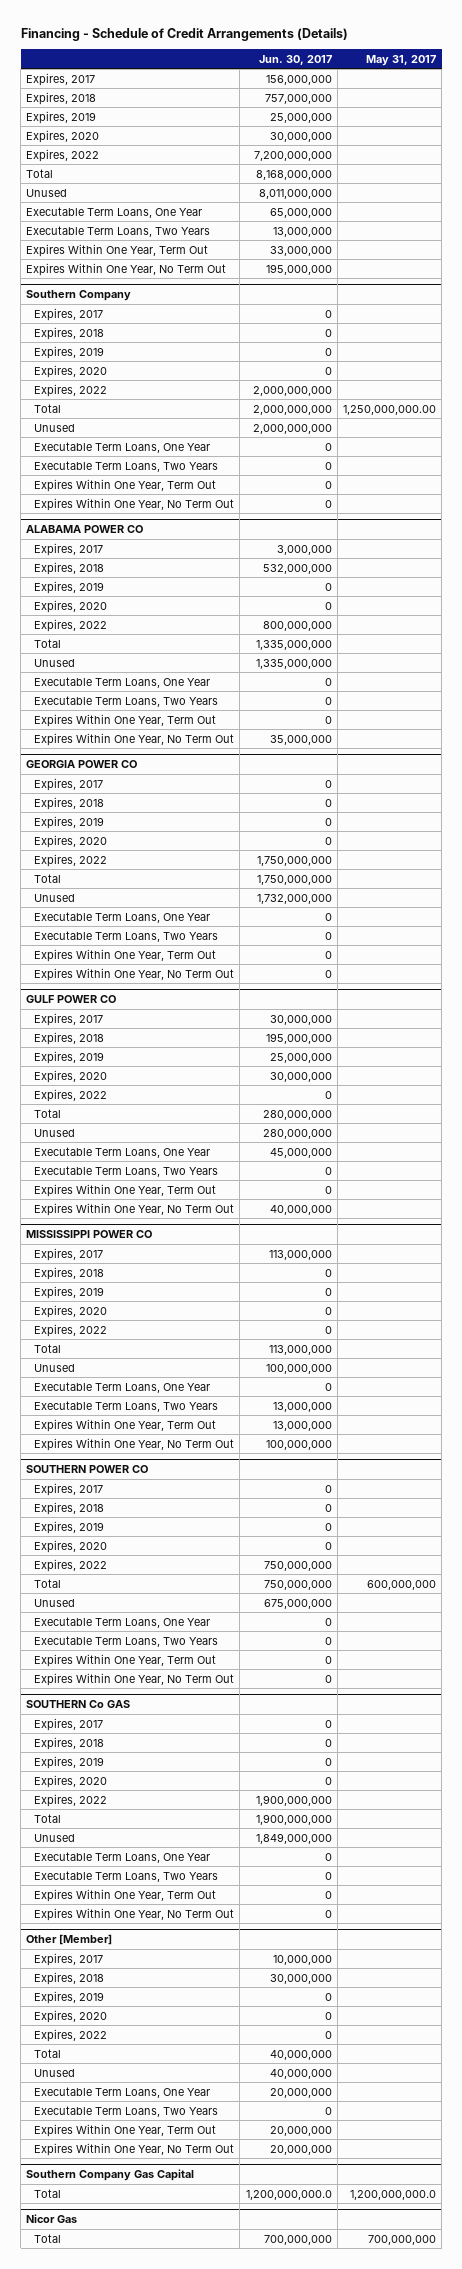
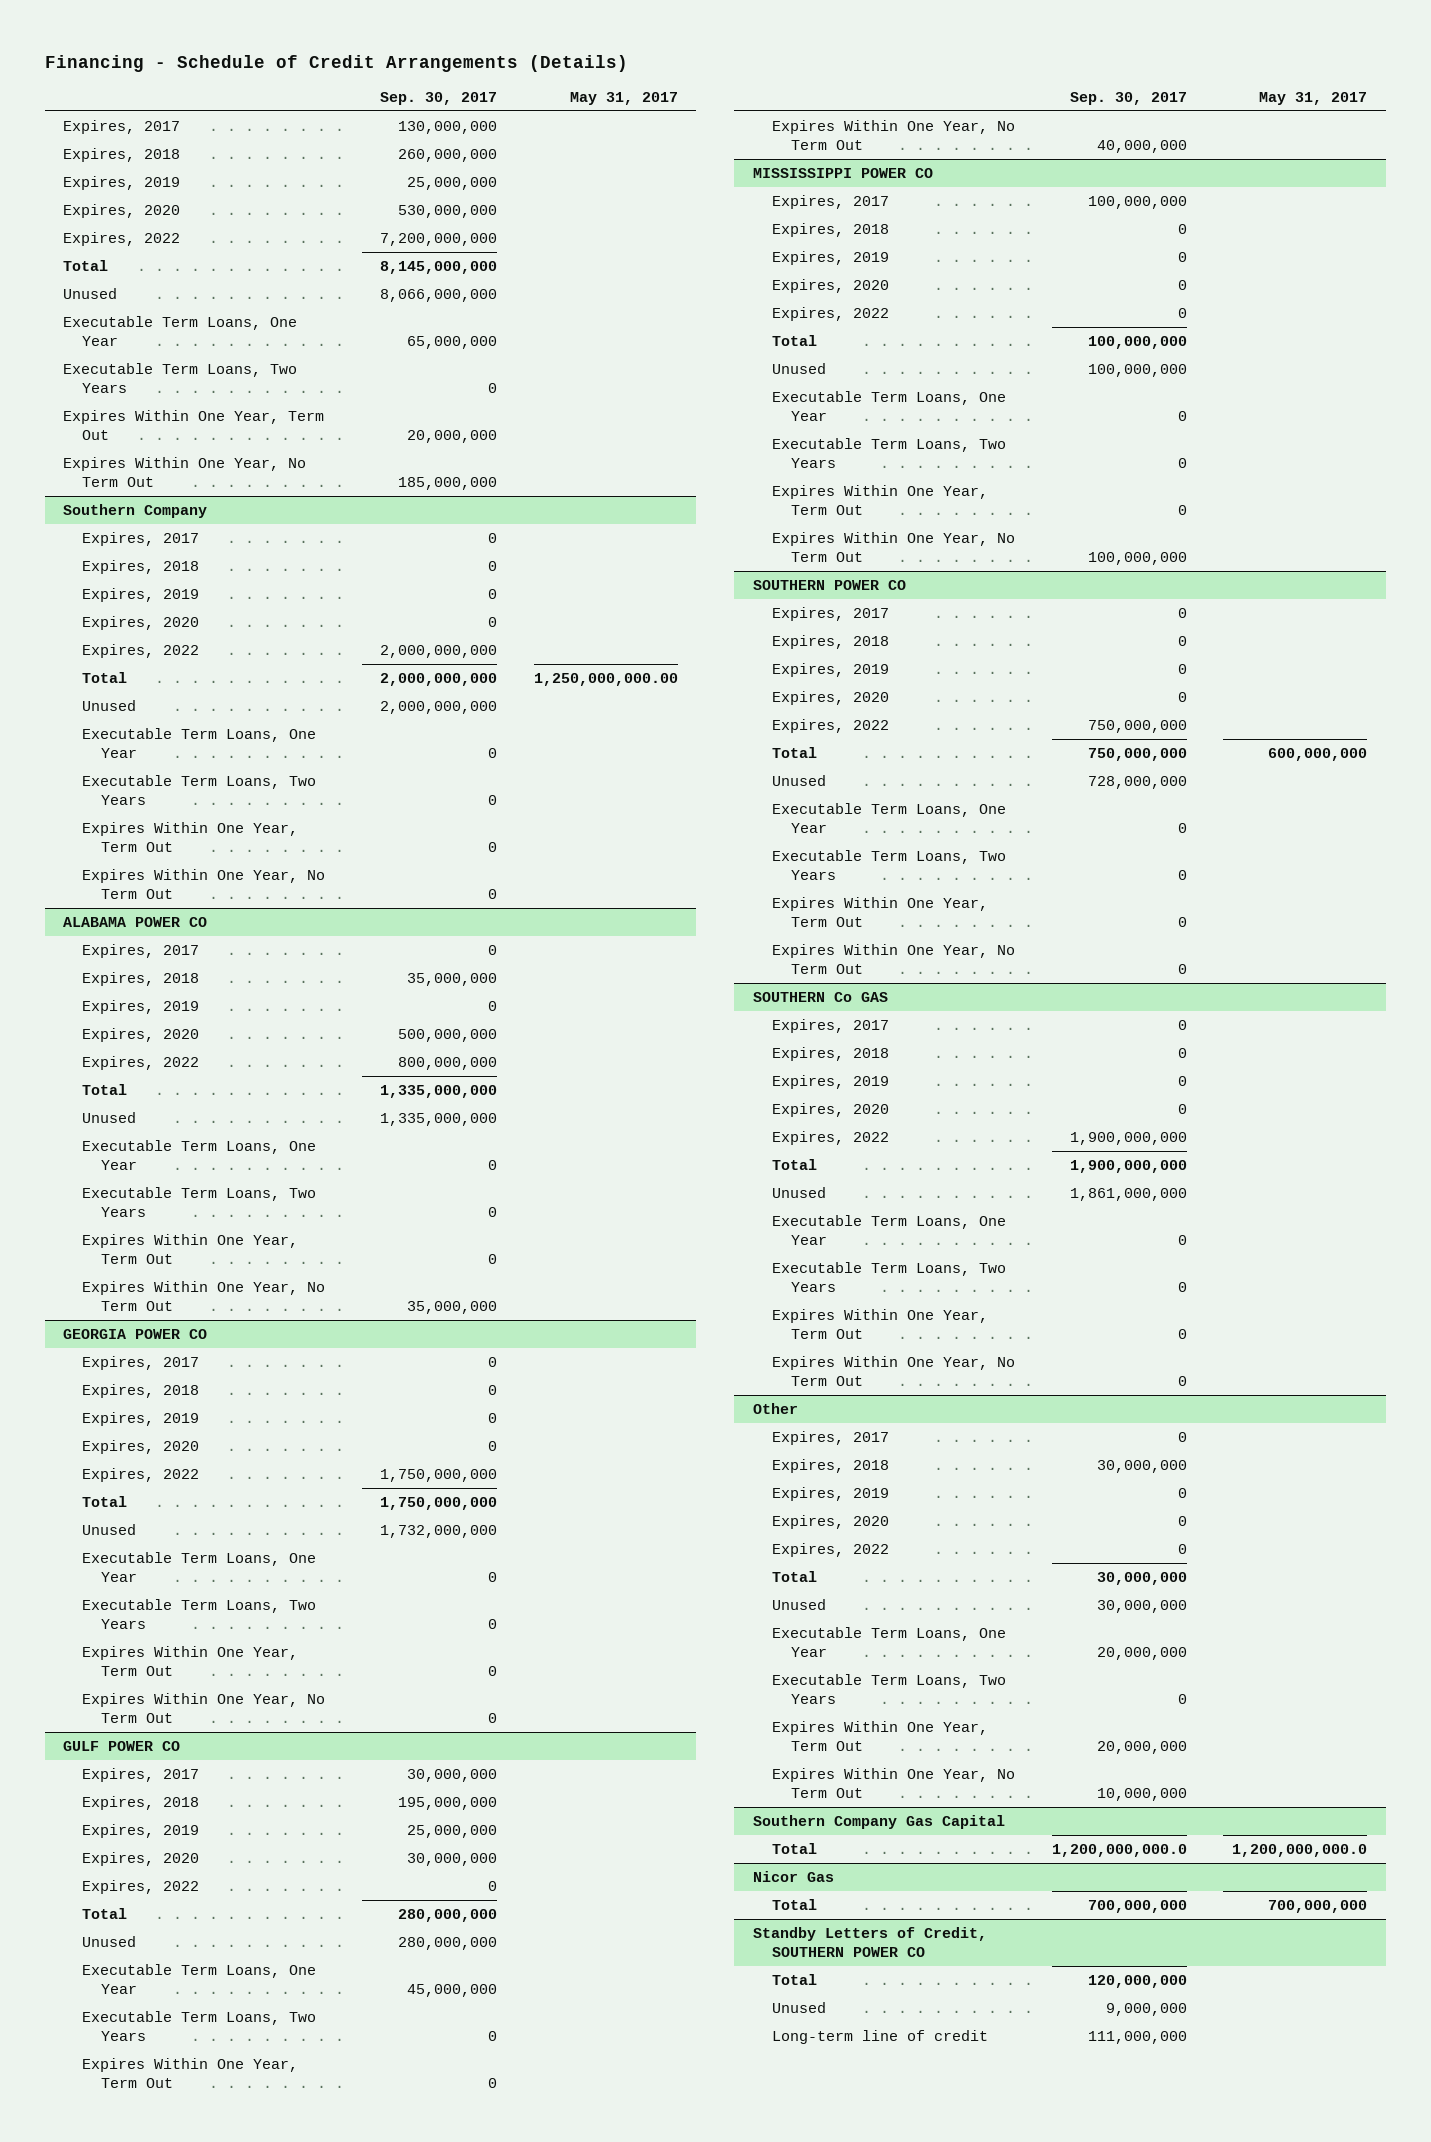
[258,54,332,65] Jun. 30, 2017 -> none
none -> [380,92,498,106] Sep. 30, 2017
[26,1934,113,1946] Other [Member] -> [752,1402,798,1414] Other
none -> [752,1926,987,1958] Standby Letters of Credit, SOUTHERN POWER CO
none -> [771,1973,817,1985] Total
none -> [771,2001,826,2013] Unused
none -> [771,2029,988,2044] Long-term line of credit

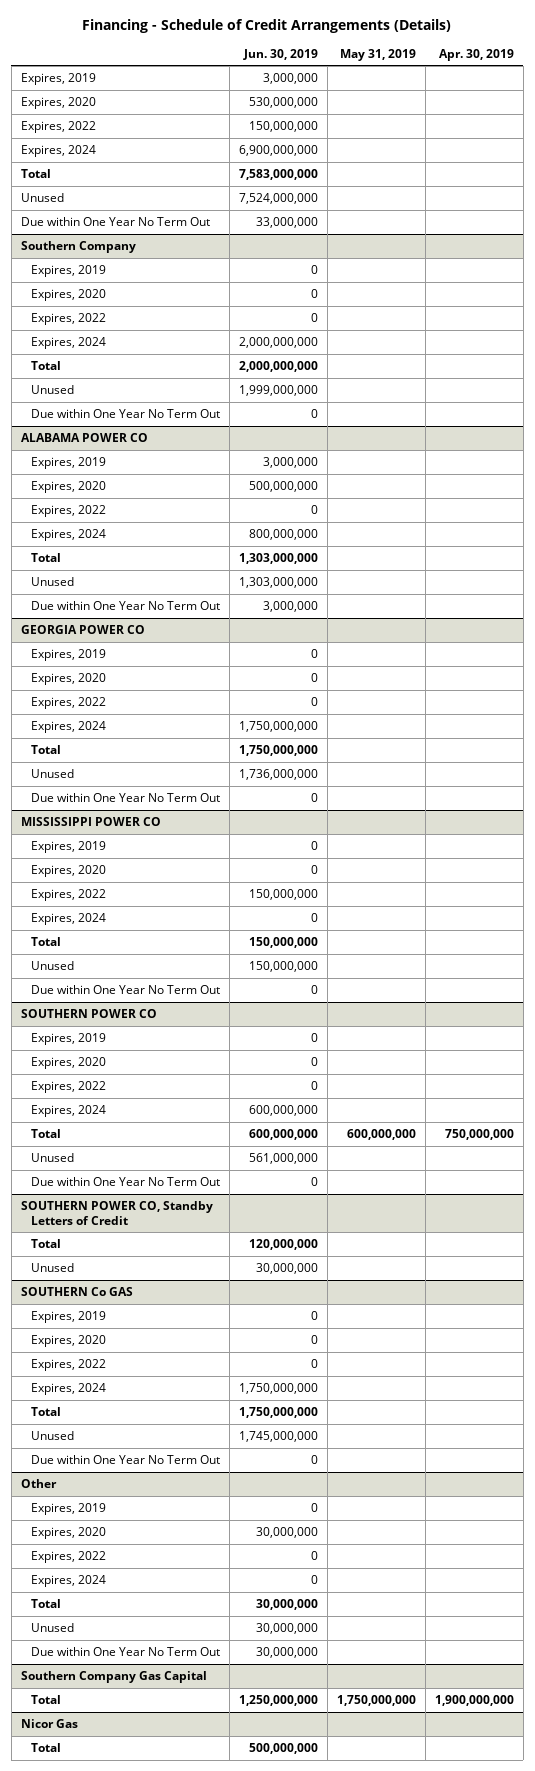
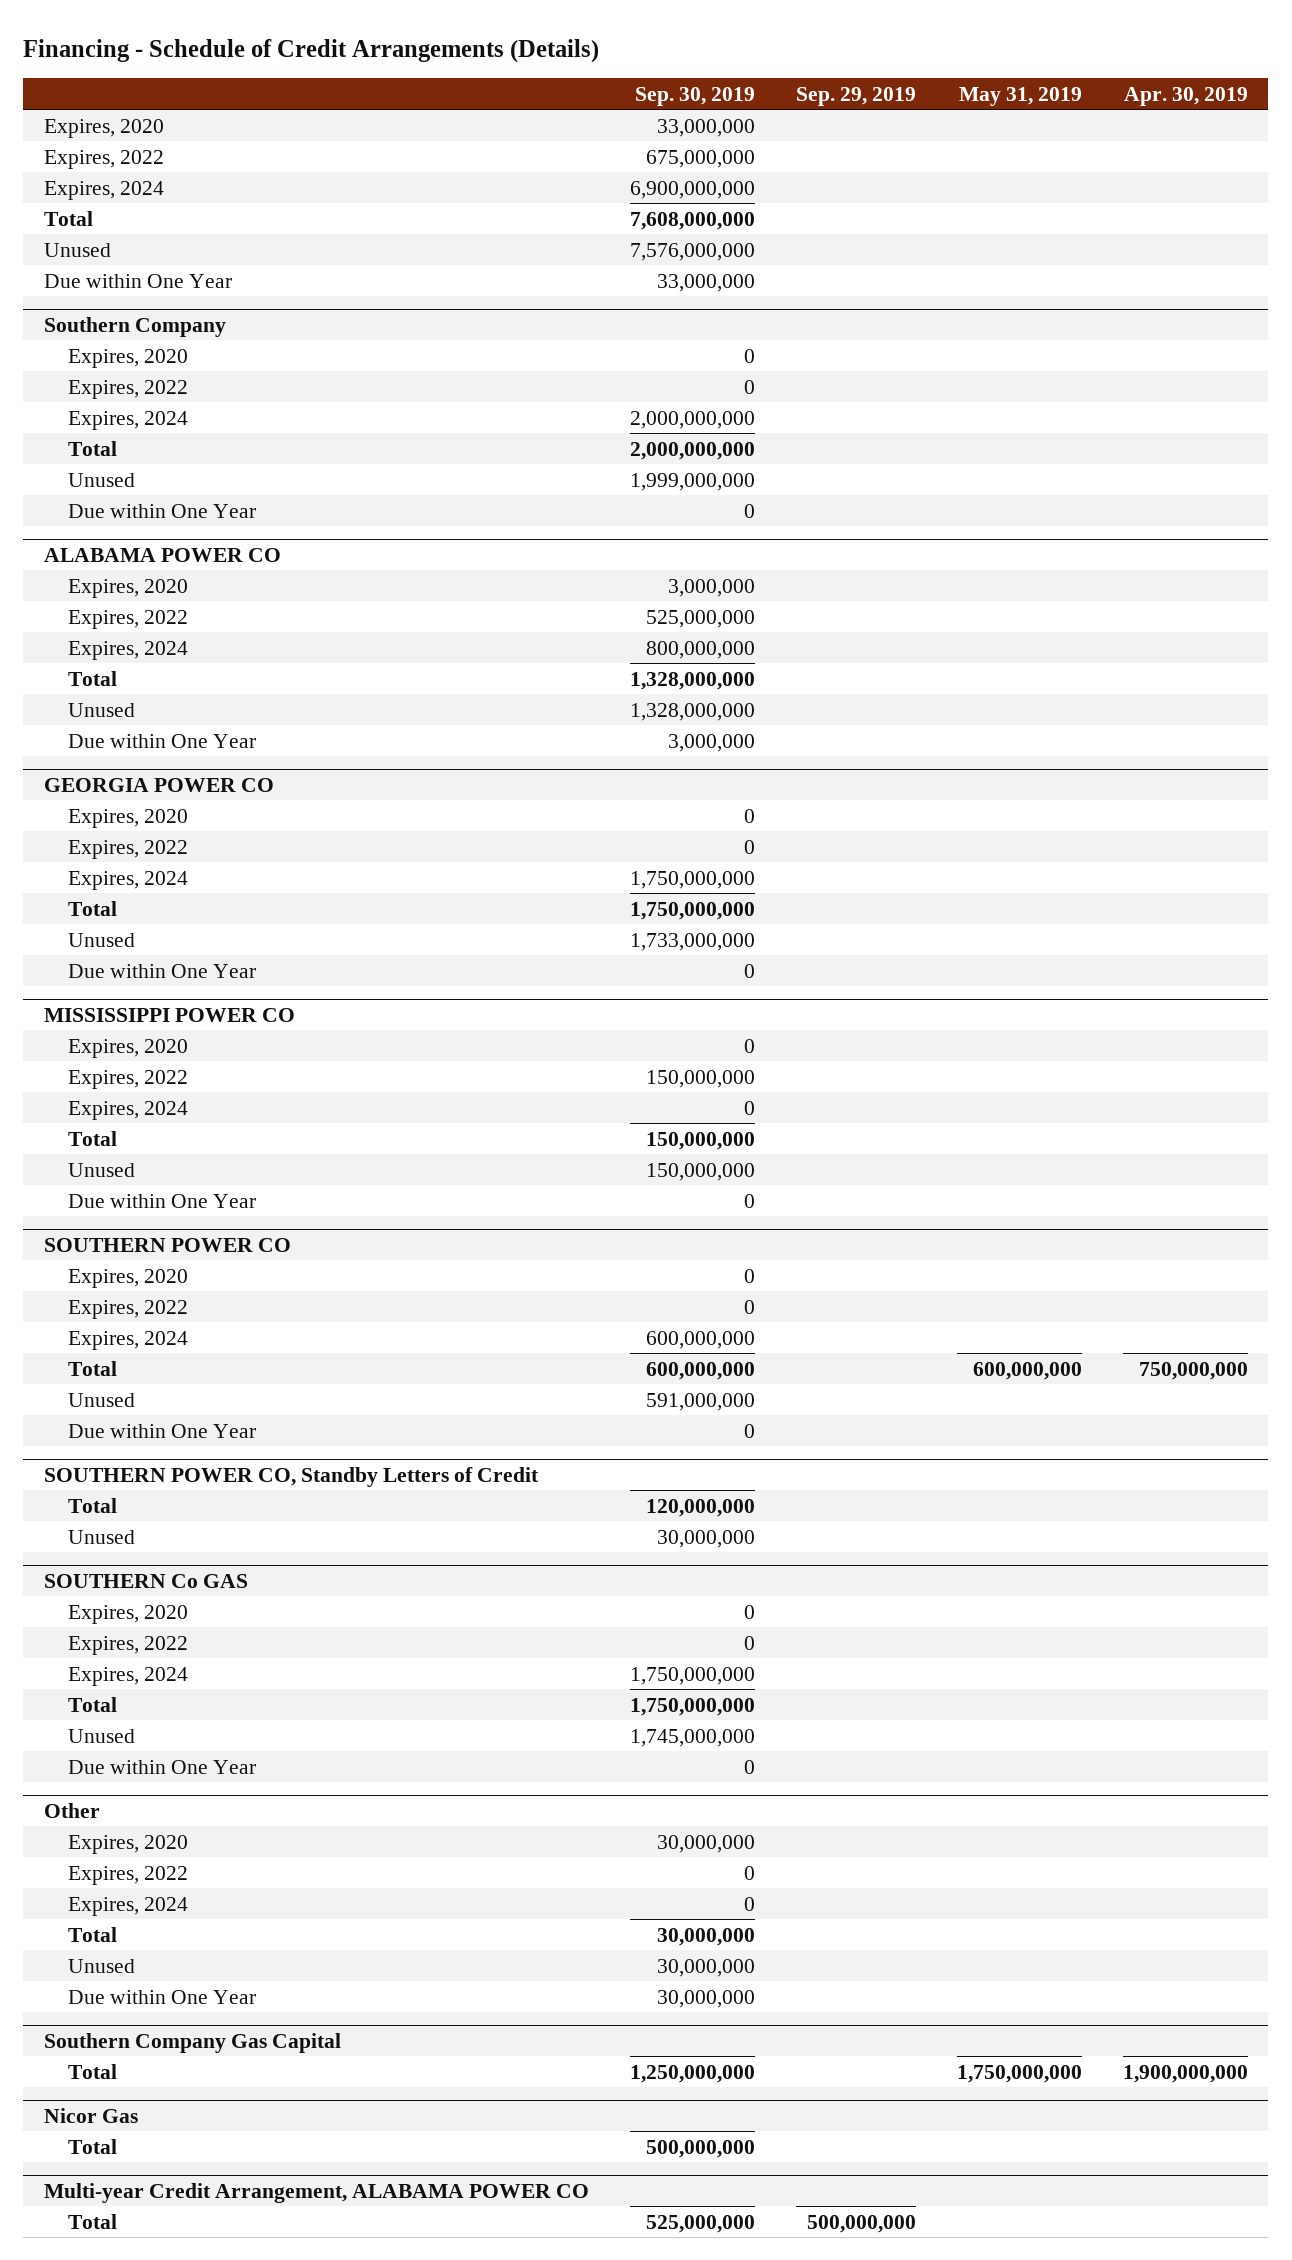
[242,48,318,60] Jun. 30, 2019 -> none
none -> [634,86,755,106] Sep. 30, 2019
none -> [795,86,916,106] Sep. 29, 2019
[20,73,96,86] Expires, 2019 -> none
[20,217,210,227] Due within One Year No Term Out -> [43,273,232,288] Due within One Year
[30,265,106,278] Expires, 2019 -> none
[30,409,220,419] Due within One Year No Term Out -> [67,503,256,518] Due within One Year
[30,457,106,470] Expires, 2019 -> none
[30,601,220,611] Due within One Year No Term Out -> [67,733,256,748] Due within One Year
[30,649,106,662] Expires, 2019 -> none
[30,793,220,803] Due within One Year No Term Out -> [67,963,256,978] Due within One Year
[30,841,106,854] Expires, 2019 -> none
[30,985,220,995] Due within One Year No Term Out -> [67,1193,256,1208] Due within One Year
[30,1033,106,1046] Expires, 2019 -> none
[30,1177,220,1187] Due within One Year No Term Out -> [67,1423,256,1438] Due within One Year
[30,1311,106,1324] Expires, 2019 -> none
[30,1455,220,1465] Due within One Year No Term Out -> [67,1759,256,1774] Due within One Year
[30,1503,106,1516] Expires, 2019 -> none
[30,1647,220,1657] Due within One Year No Term Out -> [67,1989,256,2004] Due within One Year
none -> [43,2182,589,2203] Multi-year Credit Arrangement, ALABAMA POWER CO
none -> [67,2213,117,2229] Total

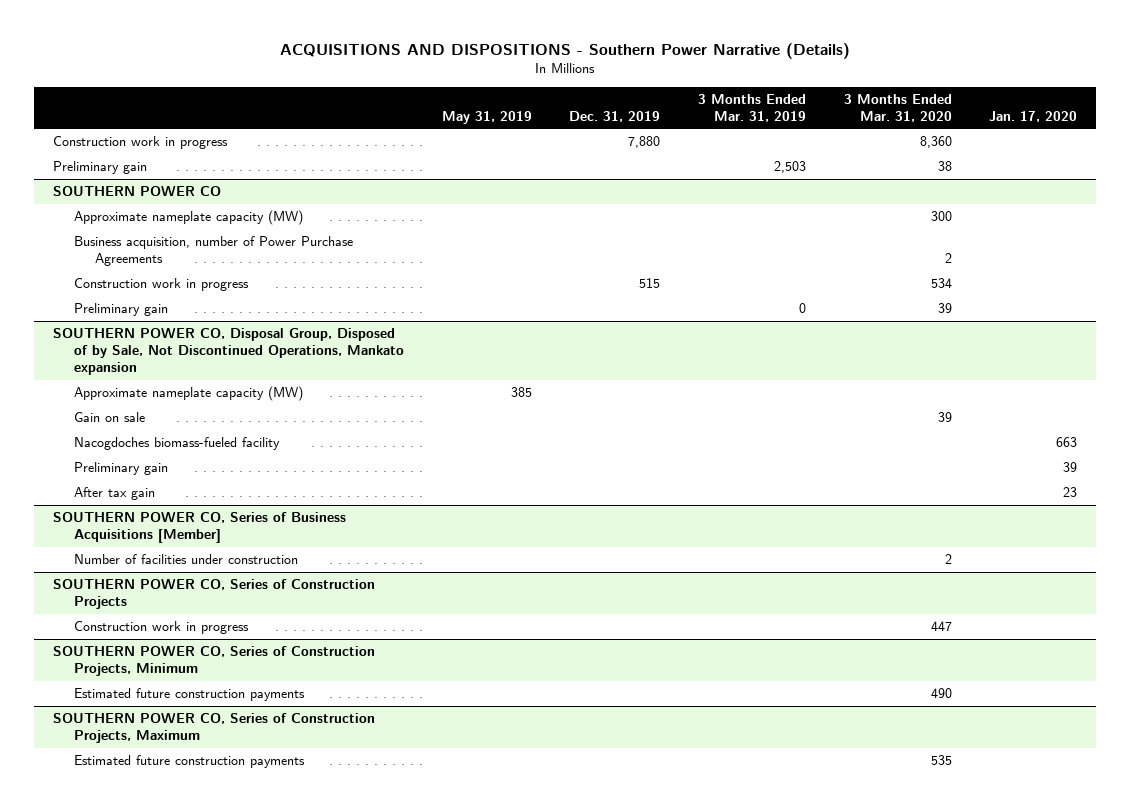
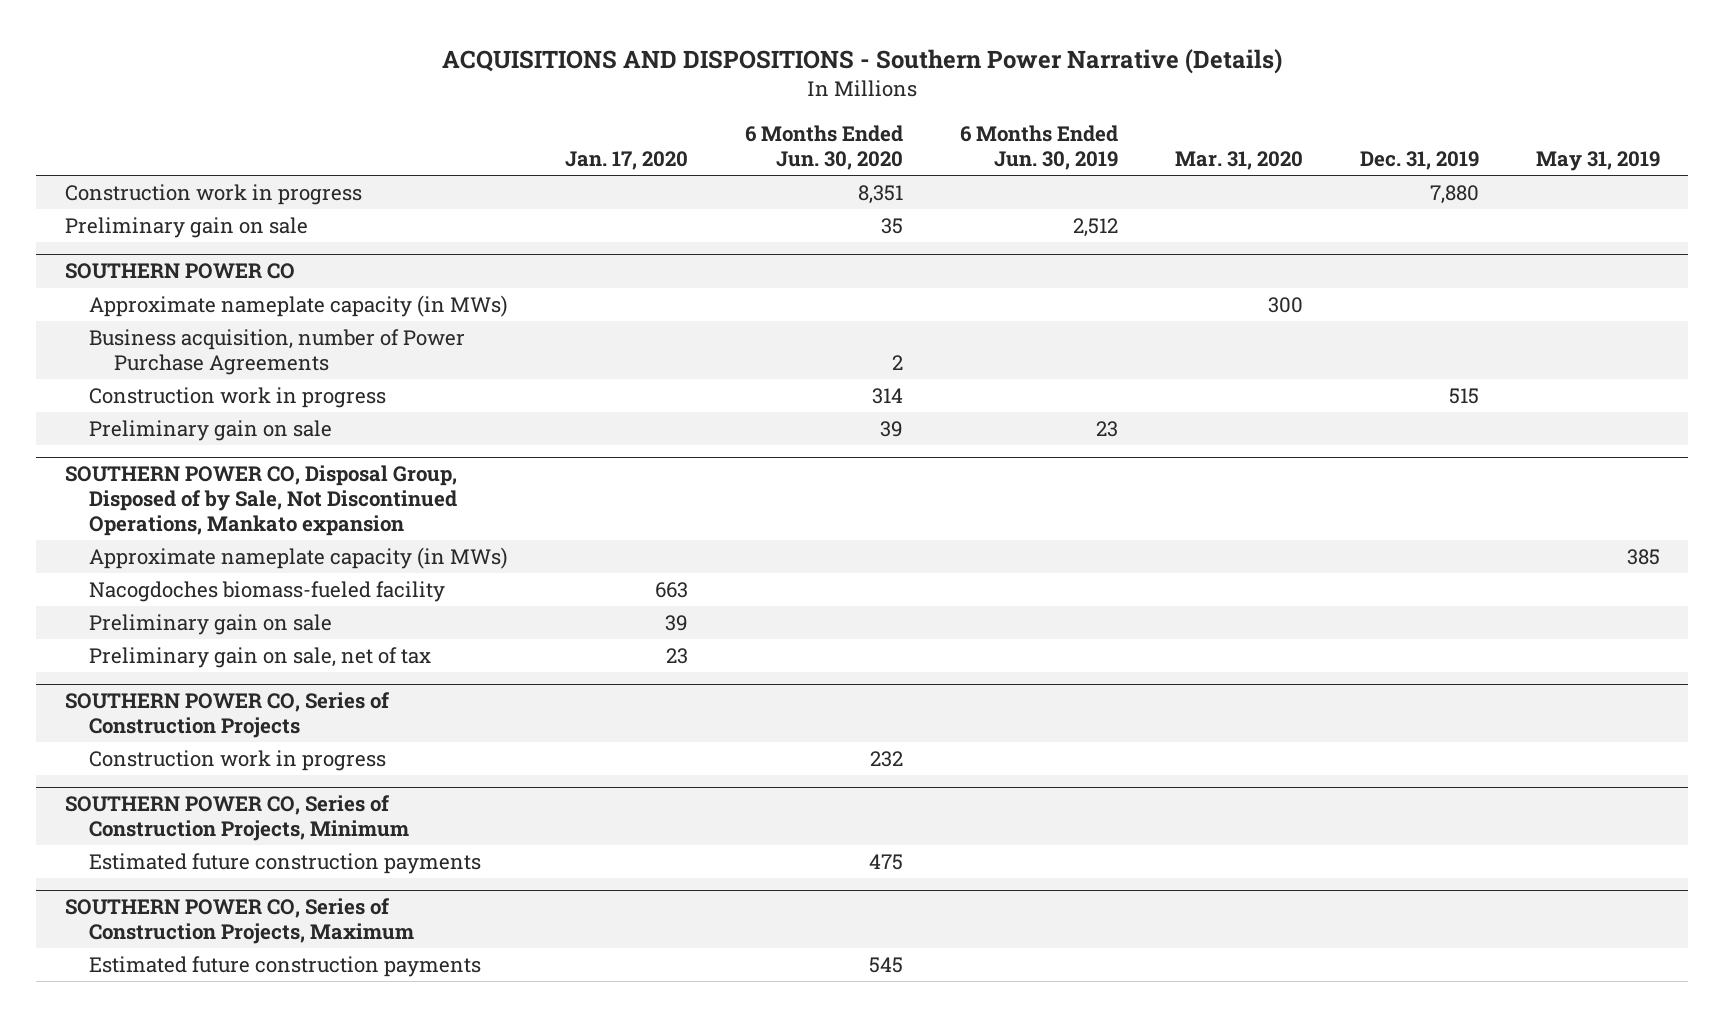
[697,93,806,122] 3 Months Ended Mar. 31, 2019 -> none
[843,93,952,122] 3 Months Ended Mar. 31, 2020 -> none
none -> [745,125,904,170] 6 Months Ended Jun. 30, 2020
none -> [960,125,1119,170] 6 Months Ended Jun. 30, 2019
none -> [1175,150,1304,170] Mar. 31, 2020
[53,161,148,175] Preliminary gain -> [64,217,308,239] Preliminary gain on sale
[74,210,304,226] Approximate nameplate capacity (MW) -> [89,295,509,318] Approximate nameplate capacity (in MWs)
[74,303,169,317] Preliminary gain -> [89,420,333,442] Preliminary gain on sale
[74,412,146,423] Gain on sale -> none
[74,386,304,402] Approximate nameplate capacity (MW) -> [89,547,509,570] Approximate nameplate capacity (in MWs)
[53,512,347,544] SOUTHERN POWER CO, Series of Business Acquisitions [Member] -> none
[74,554,299,565] Number of facilities under construction -> none
[74,462,169,476] Preliminary gain -> [89,614,333,636] Preliminary gain on sale
[74,487,156,501] After tax gain -> [89,647,432,669] Preliminary gain on sale, net of tax

